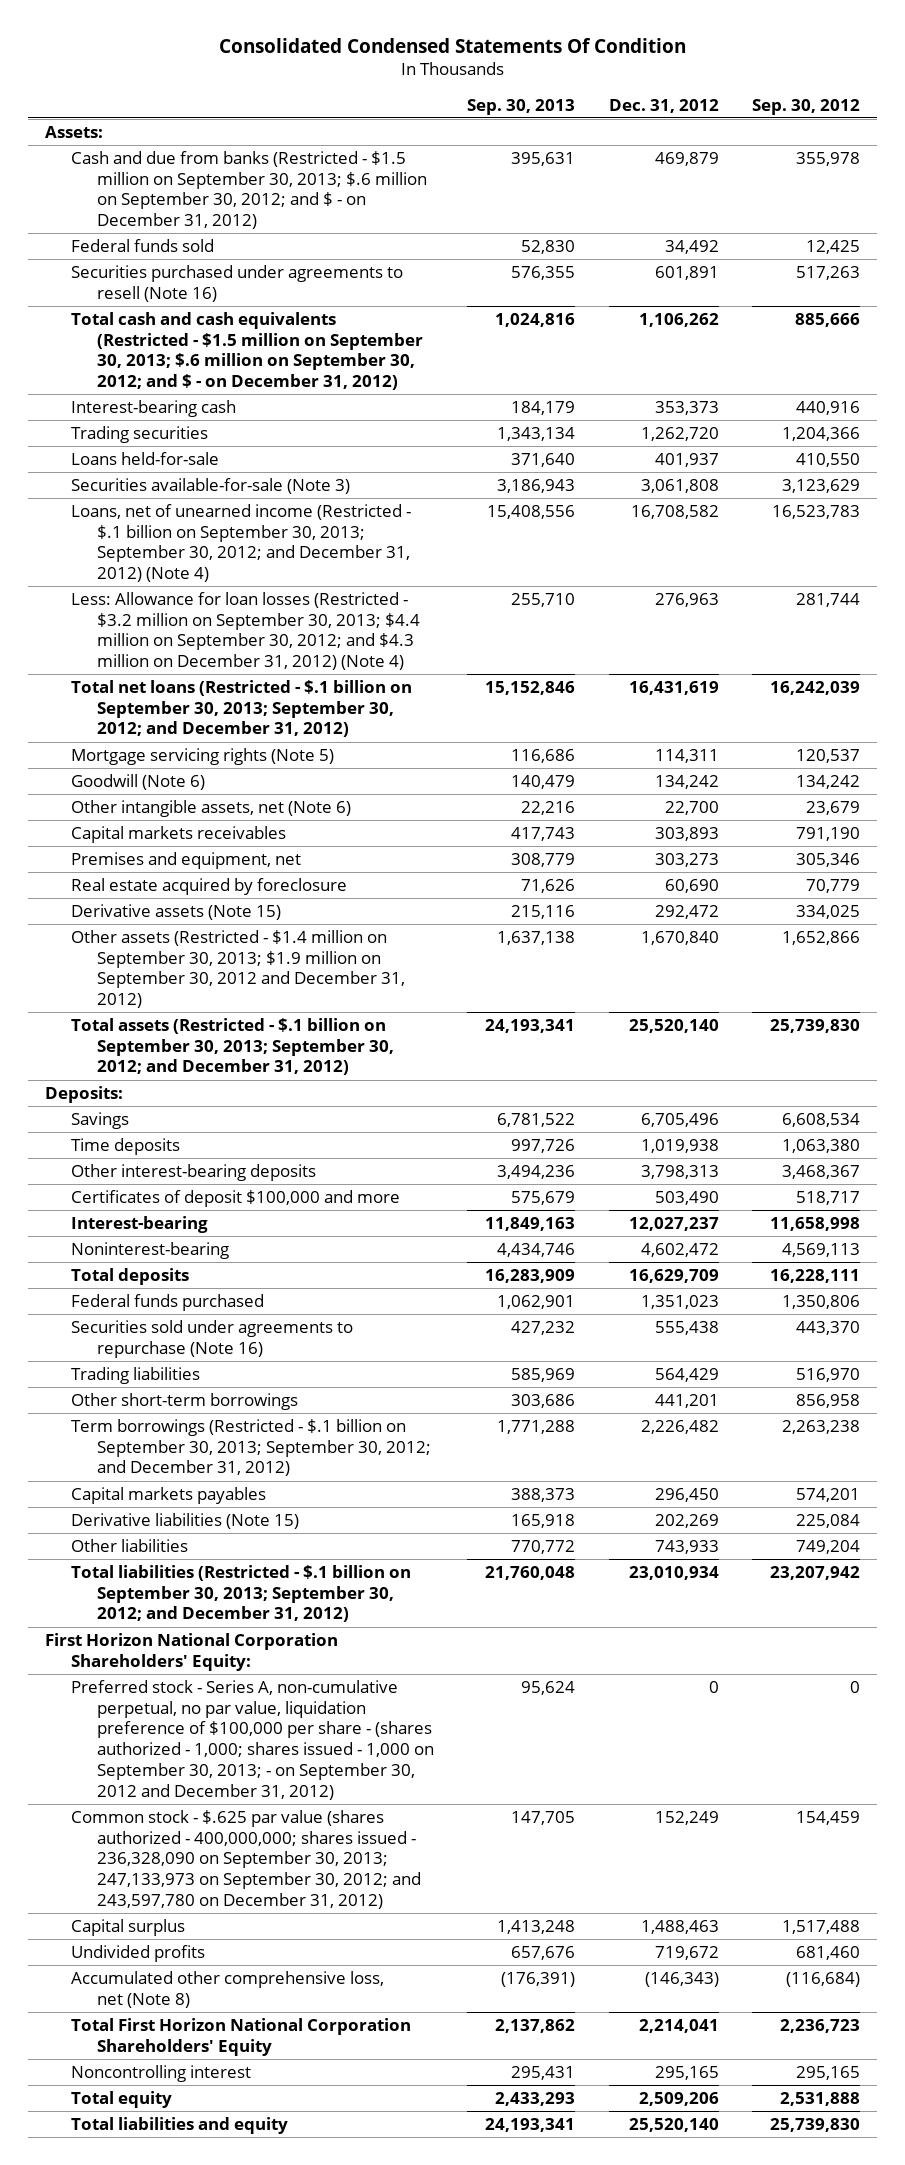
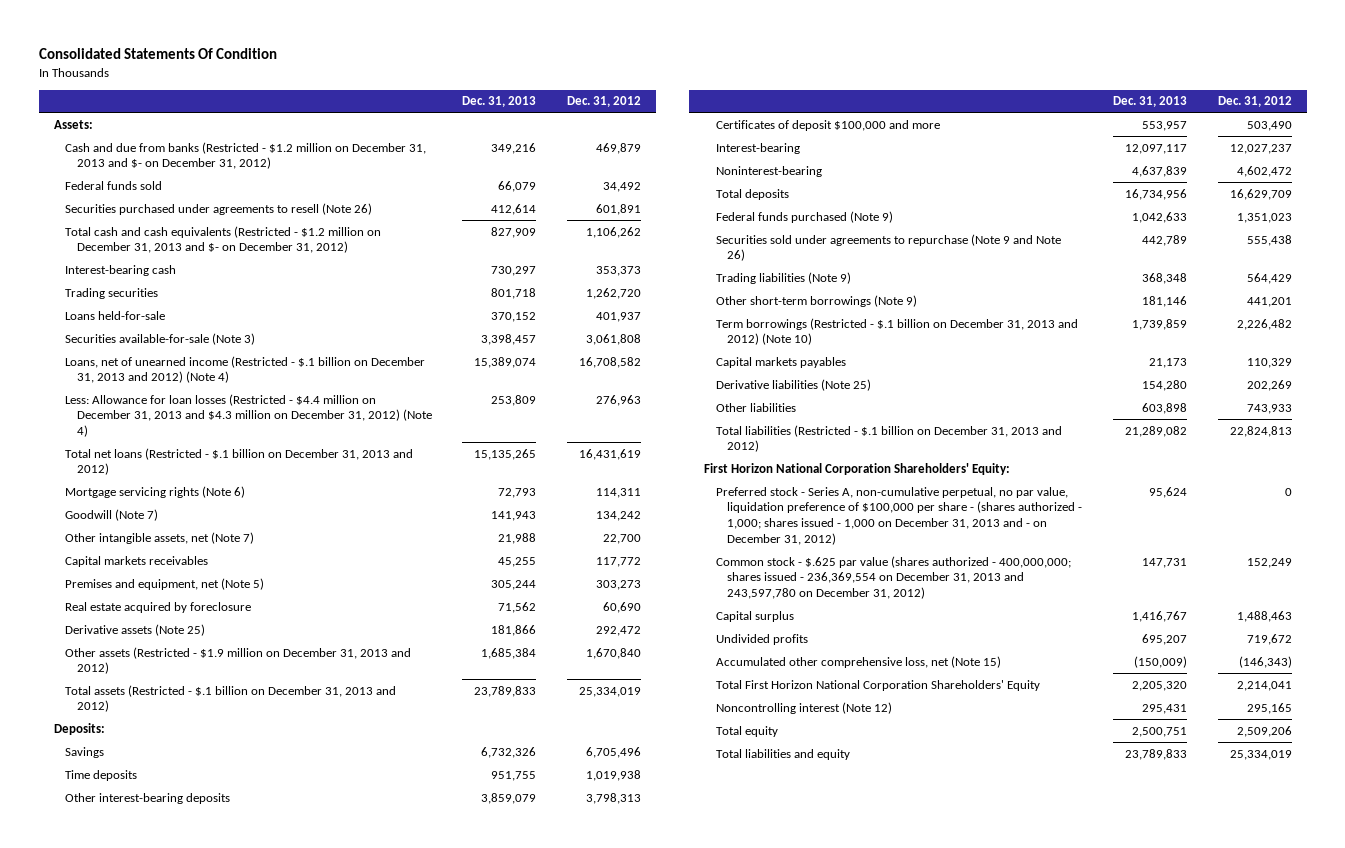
[218,38,686,54] Consolidated Condensed Statements Of Condition -> [38,47,277,59] Consolidated Statements Of Condition
[467,98,576,115] Sep. 30, 2013 -> none
[752,98,861,115] Sep. 30, 2012 -> none
none -> [462,96,537,108] Dec. 31, 2013
[70,150,427,230] Cash and due from banks (Restricted - $1.5 million on September 30, 2013; $.6 million on September 30, 2012; and $ - on December 31, 2012) -> [65,141,427,170] Cash and due from banks (Restricted - $1.2 million on December 31, 2013 and $- on December 31, 2012)
[70,264,403,302] Securities purchased under agreements to resell (Note 16) -> [65,202,373,215] Securities purchased under agreements to resell (Note 26)
[70,311,423,391] Total cash and cash equivalents (Restricted - $1.5 million on September 30, 2013; $.6 million on September 30, 2012; and $ - on December 31, 2012) -> [65,225,382,254] Total cash and cash equivalents (Restricted - $1.2 million on December 31, 2013 and $- on December 31, 2012)
[70,503,411,583] Loans, net of unearned income (Restricted - $.1 billion on September 30, 2013; September 30, 2012; and December 31, 2012) (Note 4) -> [65,355,426,384] Loans, net of unearned income (Restricted - $.1 billion on December 31, 2013 and 2012) (Note 4)
[70,591,420,671] Less: Allowance for loan losses (Restricted - $3.2 million on September 30, 2013; $4.4 million on September 30, 2012; and $4.3 million on December 31, 2012) (Note 4) -> [65,393,432,437] Less: Allowance for loan losses (Restricted - $4.4 million on December 31, 2013 and $4.3 million on December 31, 2012) (Note 4)
[70,679,412,738] Total net loans (Restricted - $.1 billion on September 30, 2013; September 30, 2012; and December 31, 2012) -> [65,447,414,476] Total net loans (Restricted - $.1 billion on December 31, 2013 and 2012)
[70,747,334,765] Mortgage servicing rights (Note 5) -> [65,485,246,498] Mortgage servicing rights (Note 6)
[70,773,205,790] Goodwill (Note 6) -> [65,508,159,521] Goodwill (Note 7)
[70,799,351,817] Other intangible assets, net (Note 6) -> [65,531,255,544] Other intangible assets, net (Note 7)
[654,826,719,841] 303,893 -> [596,556,642,567] 117,772
[70,851,301,869] Premises and equipment, net -> [65,577,265,590] Premises and equipment, net (Note 5)
[70,903,281,920] Derivative assets (Note 15) -> [65,623,206,636] Derivative assets (Note 25)
[70,929,405,1009] Other assets (Restricted - $1.4 million on September 30, 2013; $1.9 million on September 30, 2012 and December 31, 2012) -> [65,646,412,675] Other assets (Restricted - $1.9 million on December 31, 2013 and 2012)
[70,1017,394,1076] Total assets (Restricted - $.1 billion on September 30, 2013; September 30, 2012; and December 31, 2012) -> [65,684,397,713] Total assets (Restricted - $.1 billion on December 31, 2013 and 2012)
[628,1018,719,1033] 25,520,140 -> [579,686,642,697] 25,334,019
[70,1293,264,1311] Federal funds purchased -> [715,210,893,223] Federal funds purchased (Note 9)
[70,1319,353,1358] Securities sold under agreements to repurchase (Note 16) -> [715,233,1061,262] Securities sold under agreements to repurchase (Note 9 and Note 26)
[70,1366,200,1384] Trading liabilities -> [715,271,851,284] Trading liabilities (Note 9)
[70,1392,298,1410] Other short-term borrowings -> [715,294,917,307] Other short-term borrowings (Note 9)
[70,1418,431,1477] Term borrowings (Restricted - $.1 billion on September 30, 2013; September 30, 2012; and December 31, 2012) -> [715,317,1078,346] Term borrowings (Restricted - $.1 billion on December 31, 2013 and 2012) (Note 10)
[654,1487,719,1502] 296,450 -> [1246,357,1292,368] 110,329
[70,1512,299,1529] Derivative liabilities (Note 15) -> [715,378,871,391] Derivative liabilities (Note 25)
[70,1564,411,1623] Total liabilities (Restricted - $.1 billion on September 30, 2013; September 30, 2012; and December 31, 2012) -> [715,424,1062,453] Total liabilities (Restricted - $.1 billion on December 31, 2013 and 2012)
[628,1565,719,1580] 23,010,934 -> [1229,425,1292,437] 22,824,813
[70,1679,434,1800] Preferred stock - Series A, non-cumulative perpetual, no par value, liquidation preference of $100,000 per share - (shares authorized - 1,000; shares issued - 1,000 on September 30, 2013; - on September 30, 2012 and December 31, 2012) -> [715,486,1083,545] Preferred stock - Series A, non-cumulative perpetual, no par value, liquidation preference of $100,000 per share - (shares authorized - 1,000; shares issued - 1,000 on December 31, 2013 and - on December 31, 2012)
[70,1809,421,1910] Common stock - $.625 par value (shares authorized - 400,000,000; shares issued - 236,328,090 on September 30, 2013; 247,133,973 on September 30, 2012; and 243,597,780 on December 31, 2012) -> [715,555,1071,599] Common stock - $.625 par value (shares authorized - 400,000,000; shares issued - 236,369,554 on December 31, 2013 and 243,597,780 on December 31, 2012)
[70,1970,384,2008] Accumulated other comprehensive loss, net (Note 8) -> [715,655,1001,668] Accumulated other comprehensive loss, net (Note 15)
[70,2064,251,2082] Noncontrolling interest -> [715,701,892,714] Noncontrolling interest (Note 12)
[628,2117,719,2132] 25,520,140 -> [1229,749,1292,760] 25,334,019

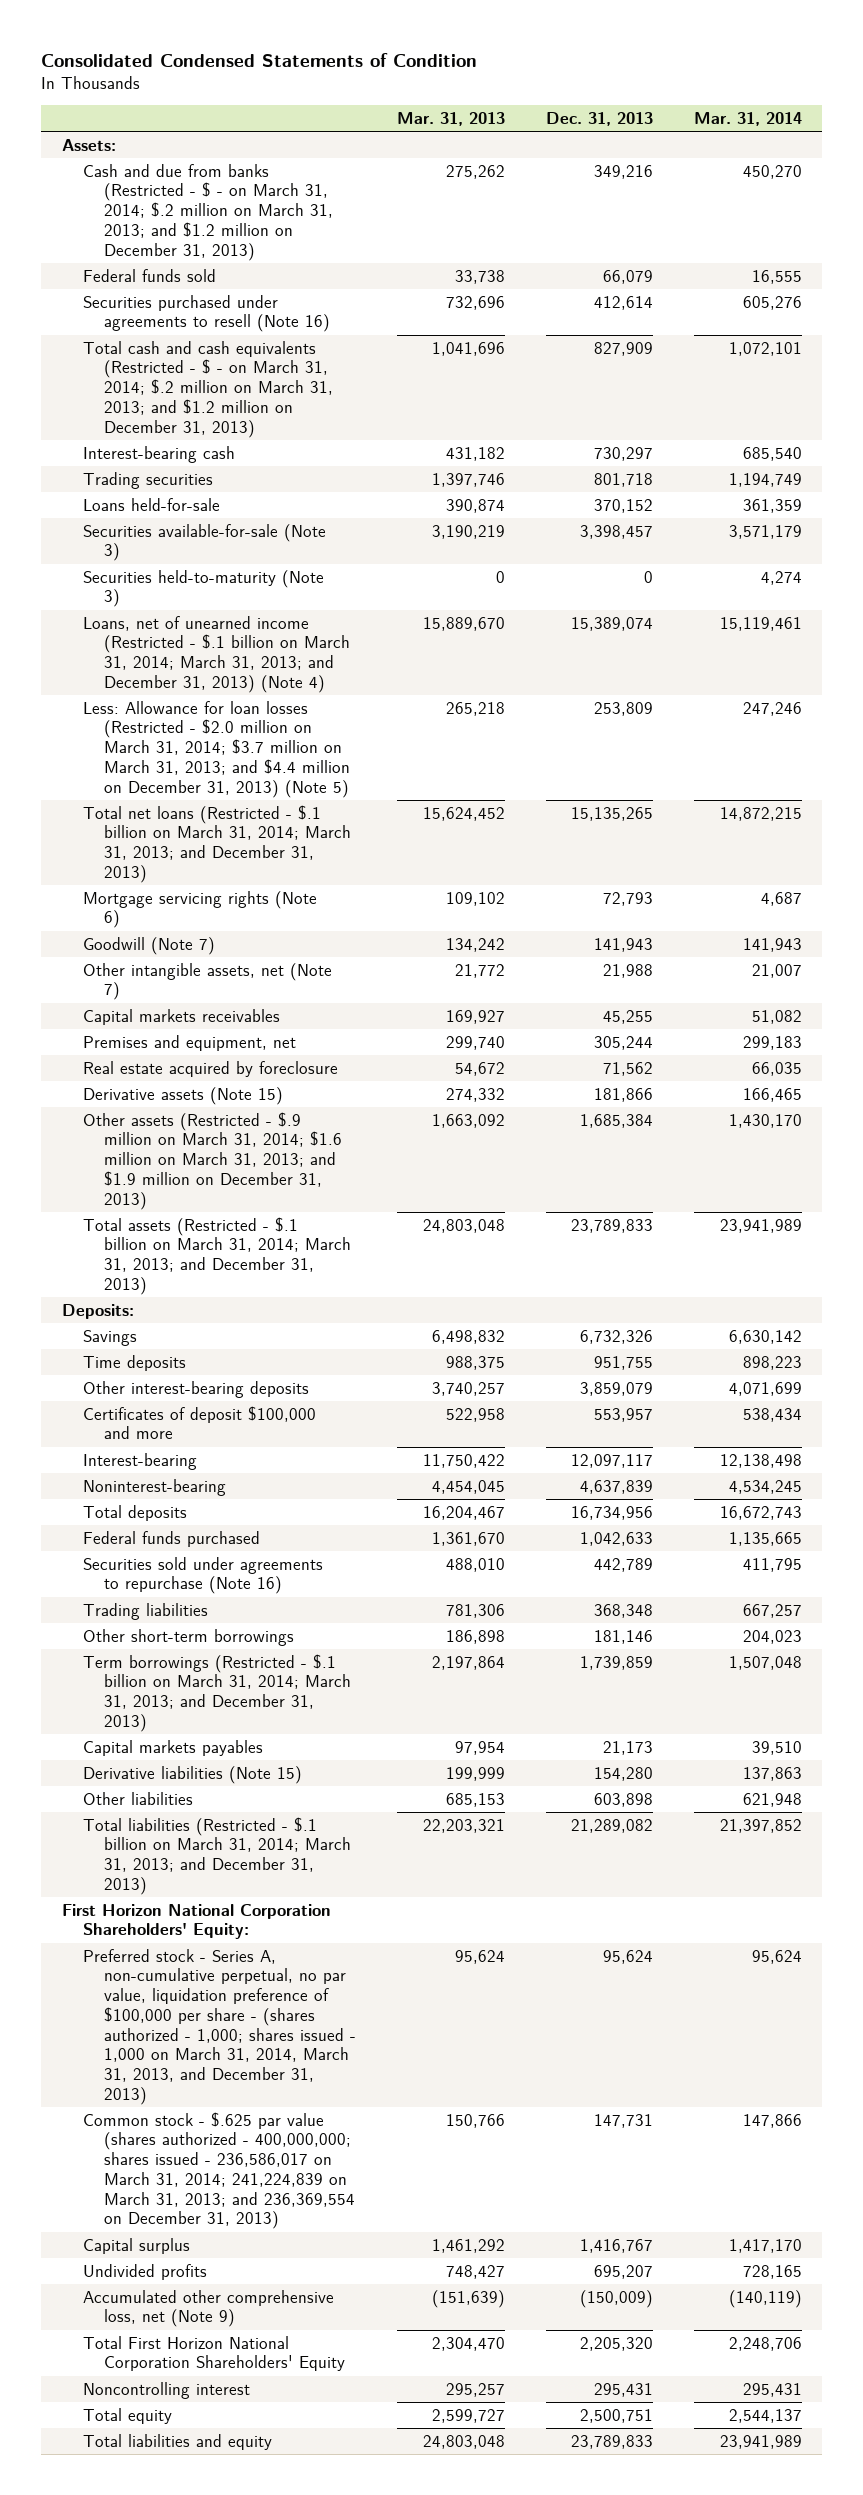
[38,47,277,59] Consolidated Statements Of Condition -> [41,52,478,67] Consolidated Condensed Statements of Condition
[567,96,642,108] Dec. 31, 2012 -> none
none -> [396,112,505,127] Mar. 31, 2013
none -> [693,112,802,127] Mar. 31, 2014
[65,141,427,170] Cash and due from banks (Restricted - $1.2 million on December 31, 2013 and $- on December 31, 2012) -> [82,163,334,261] Cash and due from banks (Restricted - $ - on March 31, 2014; $.2 million on March 31, 2013; and $1.2 million on December 31, 2013)
[65,202,373,215] Securities purchased under agreements to resell (Note 26) -> [82,294,331,333] Securities purchased under agreements to resell (Note 16)
[65,225,382,254] Total cash and cash equivalents (Restricted - $1.2 million on December 31, 2013 and $- on December 31, 2012) -> [82,340,334,438] Total cash and cash equivalents (Restricted - $ - on March 31, 2014; $.2 million on March 31, 2013; and $1.2 million on December 31, 2013)
none -> [82,569,324,608] Securities held-to-maturity (Note 3)
[65,355,426,384] Loans, net of unearned income (Restricted - $.1 billion on December 31, 2013 and 2012) (Note 4) -> [82,615,351,693] Loans, net of unearned income (Restricted - $.1 billion on March 31, 2014; March 31, 2013; and December 31, 2013) (Note 4)
[65,393,432,437] Less: Allowance for loan losses (Restricted - $4.4 million on December 31, 2013 and $4.3 million on December 31, 2012) (Note 4) -> [82,700,351,798] Less: Allowance for loan losses (Restricted - $2.0 million on March 31, 2014; $3.7 million on March 31, 2013; and $4.4 million on December 31, 2013) (Note 5)
[65,447,414,476] Total net loans (Restricted - $.1 billion on December 31, 2013 and 2012) -> [82,804,352,883] Total net loans (Restricted - $.1 billion on March 31, 2014; March 31, 2013; and December 31, 2013)
[65,577,265,590] Premises and equipment, net (Note 5) -> [82,1034,296,1051] Premises and equipment, net
[65,623,206,636] Derivative assets (Note 25) -> [82,1086,283,1105] Derivative assets (Note 15)
[65,646,412,675] Other assets (Restricted - $1.9 million on December 31, 2013 and 2012) -> [82,1111,343,1210] Other assets (Restricted - $.9 million on March 31, 2014; $1.6 million on March 31, 2013; and $1.9 million on December 31, 2013)
[65,684,397,713] Total assets (Restricted - $.1 billion on December 31, 2013 and 2012) -> [82,1216,352,1295] Total assets (Restricted - $.1 billion on March 31, 2014; March 31, 2013; and December 31, 2013)
[715,210,893,223] Federal funds purchased (Note 9) -> [82,1530,260,1547] Federal funds purchased
[715,233,1061,262] Securities sold under agreements to repurchase (Note 9 and Note 26) -> [82,1556,323,1595] Securities sold under agreements to repurchase (Note 16)
[715,271,851,284] Trading liabilities (Note 9) -> [82,1602,208,1620] Trading liabilities
[715,294,917,307] Other short-term borrowings (Note 9) -> [82,1628,294,1646] Other short-term borrowings
[715,317,1078,346] Term borrowings (Restricted - $.1 billion on December 31, 2013 and 2012) (Note 10) -> [82,1653,352,1732] Term borrowings (Restricted - $.1 billion on March 31, 2014; March 31, 2013; and December 31, 2013)
[715,378,871,391] Derivative liabilities (Note 25) -> [82,1765,302,1784] Derivative liabilities (Note 15)
[715,424,1062,453] Total liabilities (Restricted - $.1 billion on December 31, 2013 and 2012) -> [82,1816,352,1895] Total liabilities (Restricted - $.1 billion on March 31, 2014; March 31, 2013; and December 31, 2013)
[715,486,1083,545] Preferred stock - Series A, non-cumulative perpetual, no par value, liquidation preference of $100,000 per share - (shares authorized - 1,000; shares issued - 1,000 on December 31, 2013 and - on December 31, 2012) -> [82,1948,357,2105] Preferred stock - Series A, non-cumulative perpetual, no par value, liquidation preference of $100,000 per share - (shares authorized - 1,000; shares issued - 1,000 on March 31, 2014, March 31, 2013, and December 31, 2013)
[715,555,1071,599] Common stock - $.625 par value (shares authorized - 400,000,000; shares issued - 236,369,554 on December 31, 2013 and 243,597,780 on December 31, 2012) -> [82,2111,356,2230] Common stock - $.625 par value (shares authorized - 400,000,000; shares issued - 236,586,017 on March 31, 2014; 241,224,839 on March 31, 2013; and 236,369,554 on December 31, 2013)
[715,655,1001,668] Accumulated other comprehensive loss, net (Note 15) -> [82,2289,334,2328] Accumulated other comprehensive loss, net (Note 9)
[715,701,892,714] Noncontrolling interest (Note 12) -> [82,2381,250,2399] Noncontrolling interest

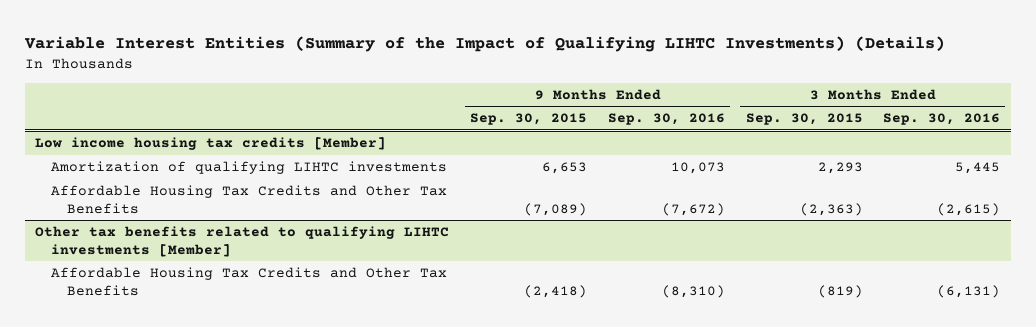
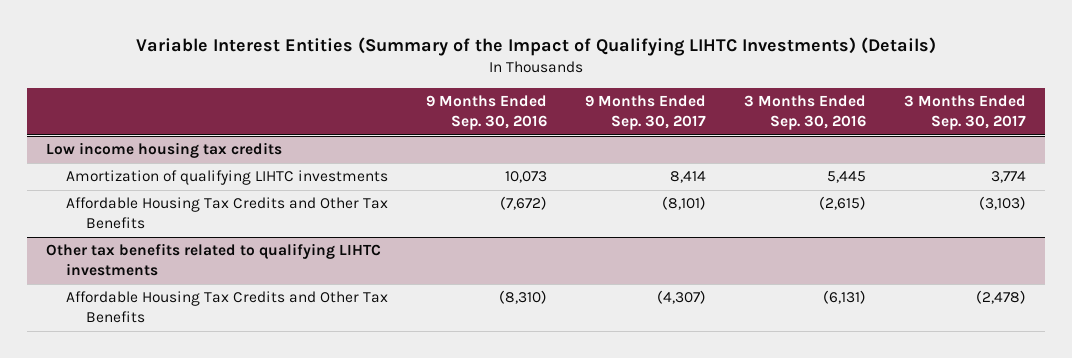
[470,113,588,126] Sep. 30, 2015 -> none
[745,113,863,126] Sep. 30, 2015 -> none
none -> [585,95,707,131] 9 Months Ended Sep. 30, 2017
none -> [904,95,1027,131] 3 Months Ended Sep. 30, 2017
[35,137,387,151] Low income housing tax credits [Member] -> [46,142,283,159] Low income housing tax credits
[35,226,450,257] Other tax benefits related to qualifying LIHTC investments [Member] -> [46,243,382,277] Other tax benefits related to qualifying LIHTC investments

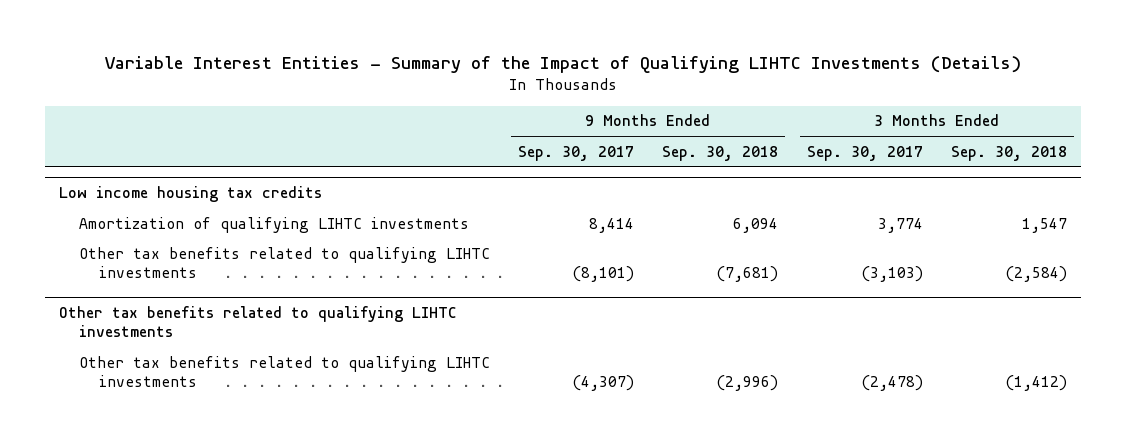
[136,37,937,57] Variable Interest Entities (Summary of the Impact of Qualifying LIHTC Investments) (Details) -> [104,56,1021,74] Variable Interest Entities - Summary of the Impact of Qualifying LIHTC Investments (Details)
[426,95,548,131] 9 Months Ended Sep. 30, 2016 -> none
[744,95,867,131] 3 Months Ended Sep. 30, 2016 -> none
none -> [662,145,779,161] Sep. 30, 2018
none -> [950,145,1067,161] Sep. 30, 2018
[66,197,389,230] Affordable Housing Tax Credits and Other Tax Benefits -> [79,246,491,278] Other tax benefits related to qualifying LIHTC investments
[66,291,389,324] Affordable Housing Tax Credits and Other Tax Benefits -> [79,355,491,387] Other tax benefits related to qualifying LIHTC investments

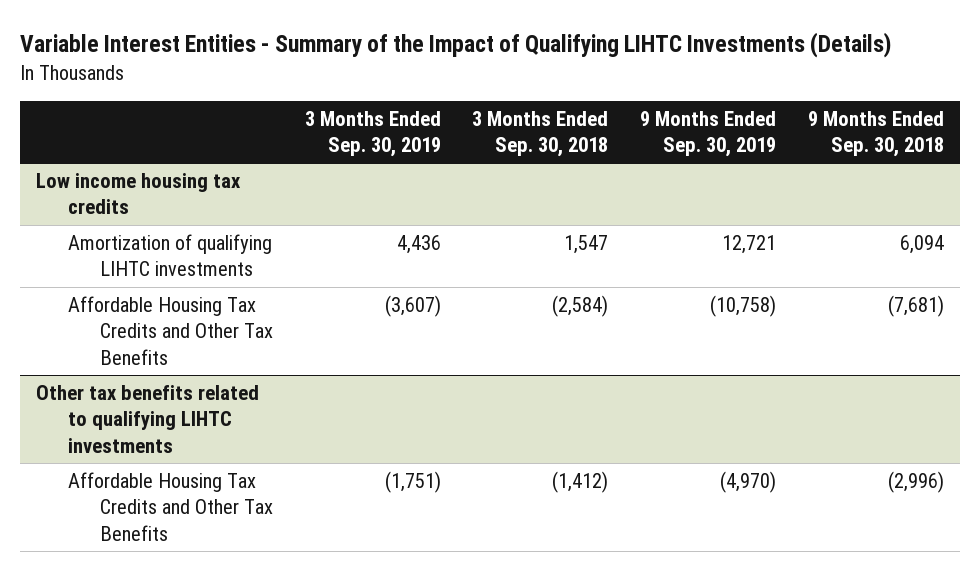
[518,145,635,161] Sep. 30, 2017 -> none
[806,145,923,161] Sep. 30, 2017 -> none
none -> [304,110,441,158] 3 Months Ended Sep. 30, 2019
none -> [640,110,777,158] 9 Months Ended Sep. 30, 2019
[79,246,491,278] Other tax benefits related to qualifying LIHTC investments -> [68,295,273,365] Affordable Housing Tax Credits and Other Tax Benefits
[79,355,491,387] Other tax benefits related to qualifying LIHTC investments -> [68,471,273,541] Affordable Housing Tax Credits and Other Tax Benefits

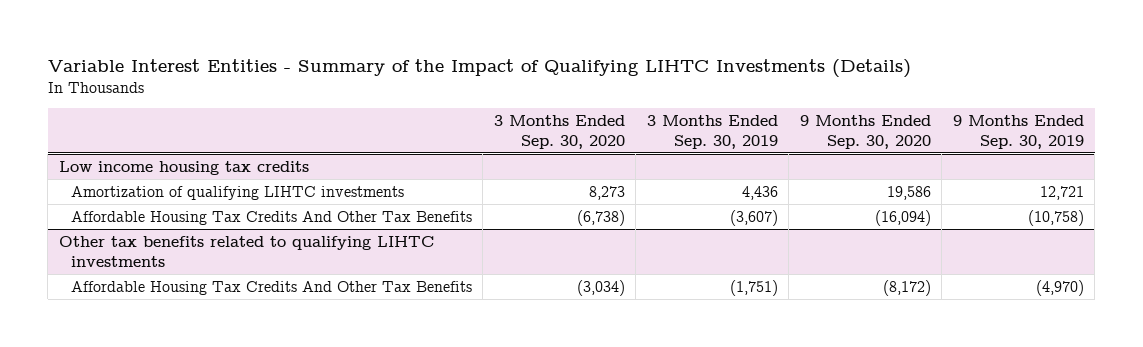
[472,110,609,158] 3 Months Ended Sep. 30, 2018 -> none
[807,110,944,158] 9 Months Ended Sep. 30, 2018 -> none
none -> [493,114,625,149] 3 Months Ended Sep. 30, 2020
none -> [799,114,931,149] 9 Months Ended Sep. 30, 2020
[68,295,273,365] Affordable Housing Tax Credits and Other Tax Benefits -> [70,210,472,225] Affordable Housing Tax Credits And Other Tax Benefits
[68,471,273,541] Affordable Housing Tax Credits and Other Tax Benefits -> [70,280,472,295] Affordable Housing Tax Credits And Other Tax Benefits

